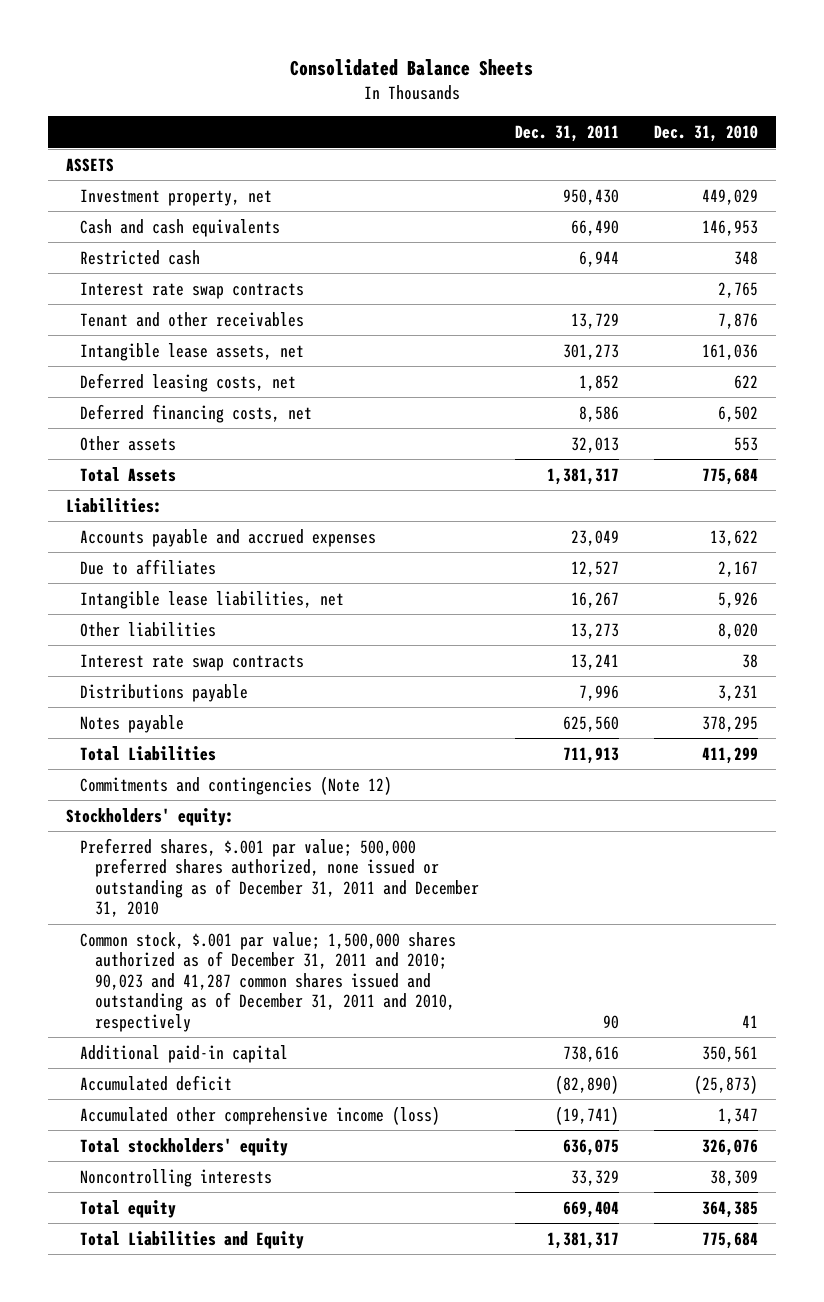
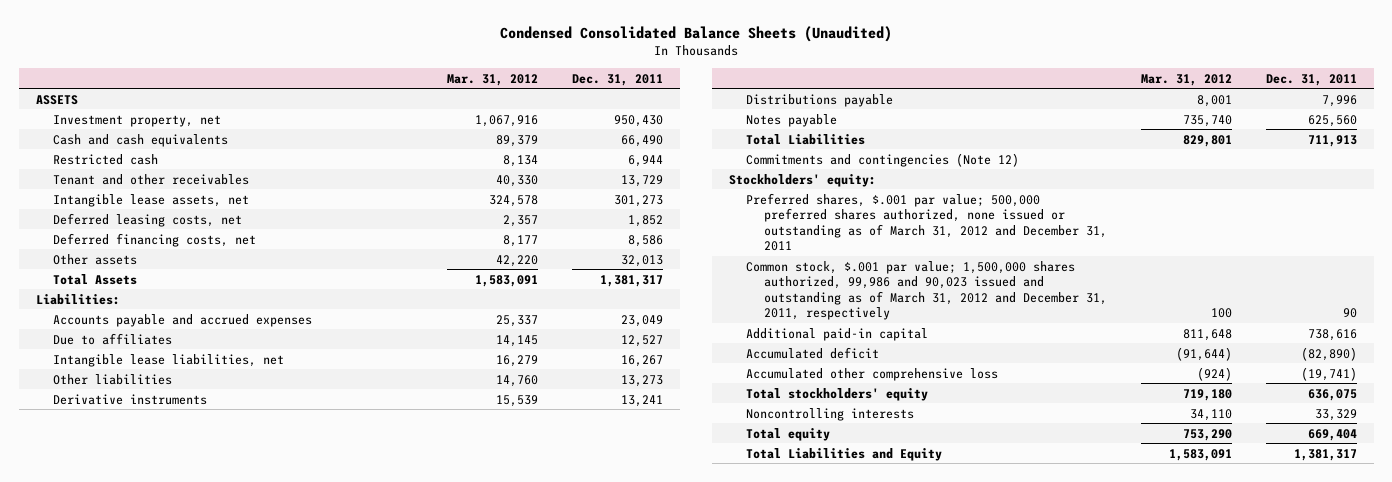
[290,59,534,77] Consolidated Balance Sheets -> [500,26,893,43] Condensed Consolidated Balance Sheets (Unaudited)
[654,124,759,142] Dec. 31, 2010 -> none
none -> [447,73,539,86] Mar. 31, 2012
[80,281,305,299] Interest rate swap contracts -> none
[80,653,305,671] Interest rate swap contracts -> [53,393,208,405] Derivative instruments
[80,837,480,918] Preferred shares, $.001 par value; 500,000 preferred shares authorized, none issued or outstanding as of December 31, 2011 and December 31, 2010 -> [746,192,1107,252] Preferred shares, $.001 par value; 500,000 preferred shares authorized, none issued or outstanding as of March 31, 2012 and December 31, 2011
[80,931,457,1032] Common stock, $.001 par value; 1,500,000 shares authorized as of December 31, 2011 and 2010; 90,023 and 41,287 common shares issued and outstanding as of December 31, 2011 and 2010, respectively -> [746,260,1107,321] Common stock, $.001 par value; 1,500,000 shares authorized, 99,986 and 90,023 issued and outstanding as of March 31, 2012 and December 31, 2011, respectively
[80,1105,441,1125] Accumulated other comprehensive income (loss) -> [746,367,999,381] Accumulated other comprehensive loss

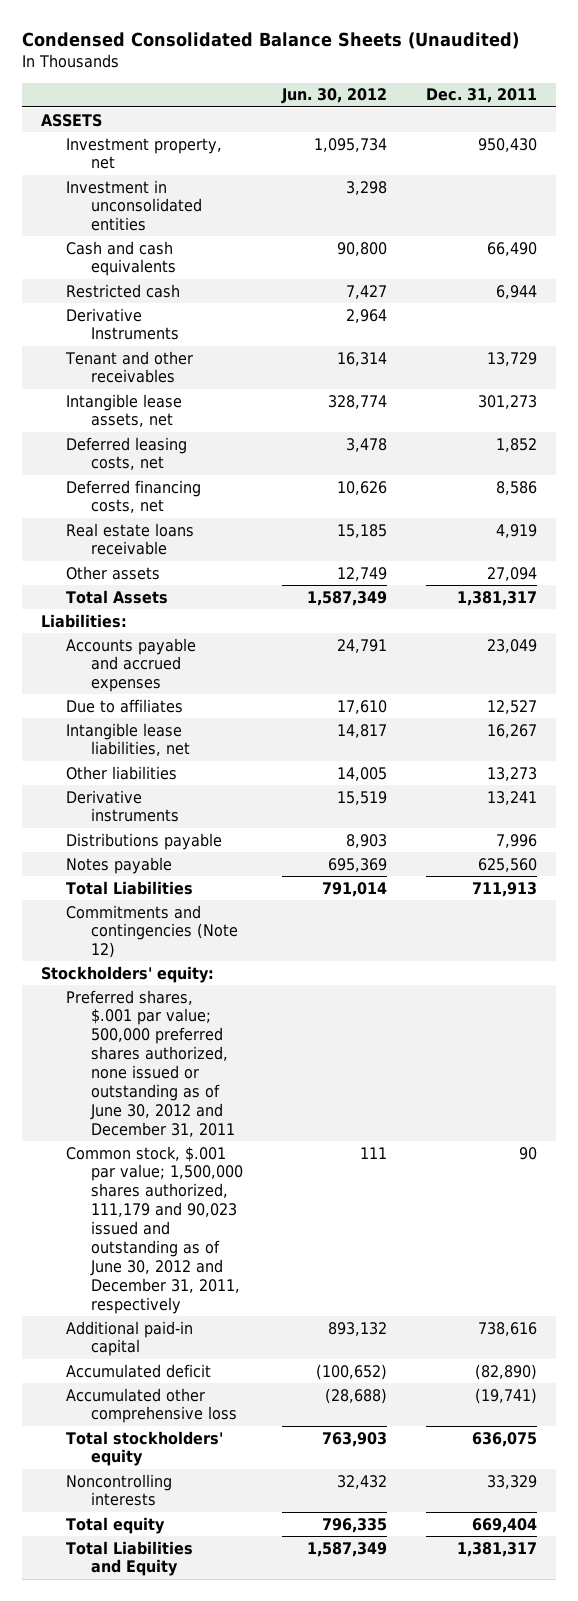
[447,73,539,86] Mar. 31, 2012 -> none
none -> [280,88,387,105] Jun. 30, 2012
none -> [66,179,203,232] Investment in unconsolidated entities
none -> [66,307,180,341] Derivative Instruments
none -> [66,522,195,556] Real estate loans receivable
[621,254,664,267] 32,013 -> [486,566,537,581] 27,094
[746,192,1107,252] Preferred shares, $.001 par value; 500,000 preferred shares authorized, none issued or outstanding as of March 31, 2012 and December 31, 2011 -> [66,989,236,1137] Preferred shares, $.001 par value; 500,000 preferred shares authorized, none issued or outstanding as of June 30, 2012 and December 31, 2011
[746,260,1107,321] Common stock, $.001 par value; 1,500,000 shares authorized, 99,986 and 90,023 issued and outstanding as of March 31, 2012 and December 31, 2011, respectively -> [66,1145,244,1314] Common stock, $.001 par value; 1,500,000 shares authorized, 111,179 and 90,023 issued and outstanding as of June 30, 2012 and December 31, 2011, respectively

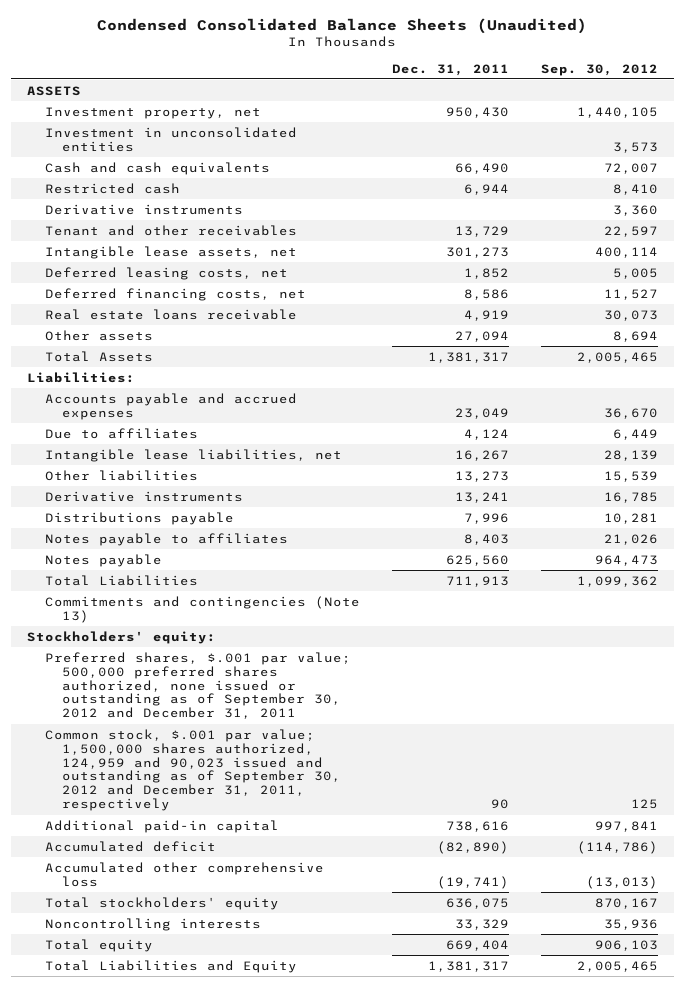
[280,88,387,105] Jun. 30, 2012 -> none
none -> [540,63,658,76] Sep. 30, 2012
[66,307,180,341] Derivative Instruments -> [44,203,243,215] Derivative instruments
[486,699,537,714] 12,527 -> [463,428,509,440] 4,124
none -> [44,532,288,546] Notes payable to affiliates
[66,904,239,959] Commitments and contingencies (Note 12) -> [44,595,360,623] Commitments and contingencies (Note 13)
[66,989,236,1137] Preferred shares, $.001 par value; 500,000 preferred shares authorized, none issued or outstanding as of June 30, 2012 and December 31, 2011 -> [44,651,351,720] Preferred shares, $.001 par value; 500,000 preferred shares authorized, none issued or outstanding as of September 30, 2012 and December 31, 2011
[66,1145,244,1314] Common stock, $.001 par value; 1,500,000 shares authorized, 111,179 and 90,023 issued and outstanding as of June 30, 2012 and December 31, 2011, respectively -> [44,728,342,812] Common stock, $.001 par value; 1,500,000 shares authorized, 124,959 and 90,023 issued and outstanding as of September 30, 2012 and December 31, 2011, respectively

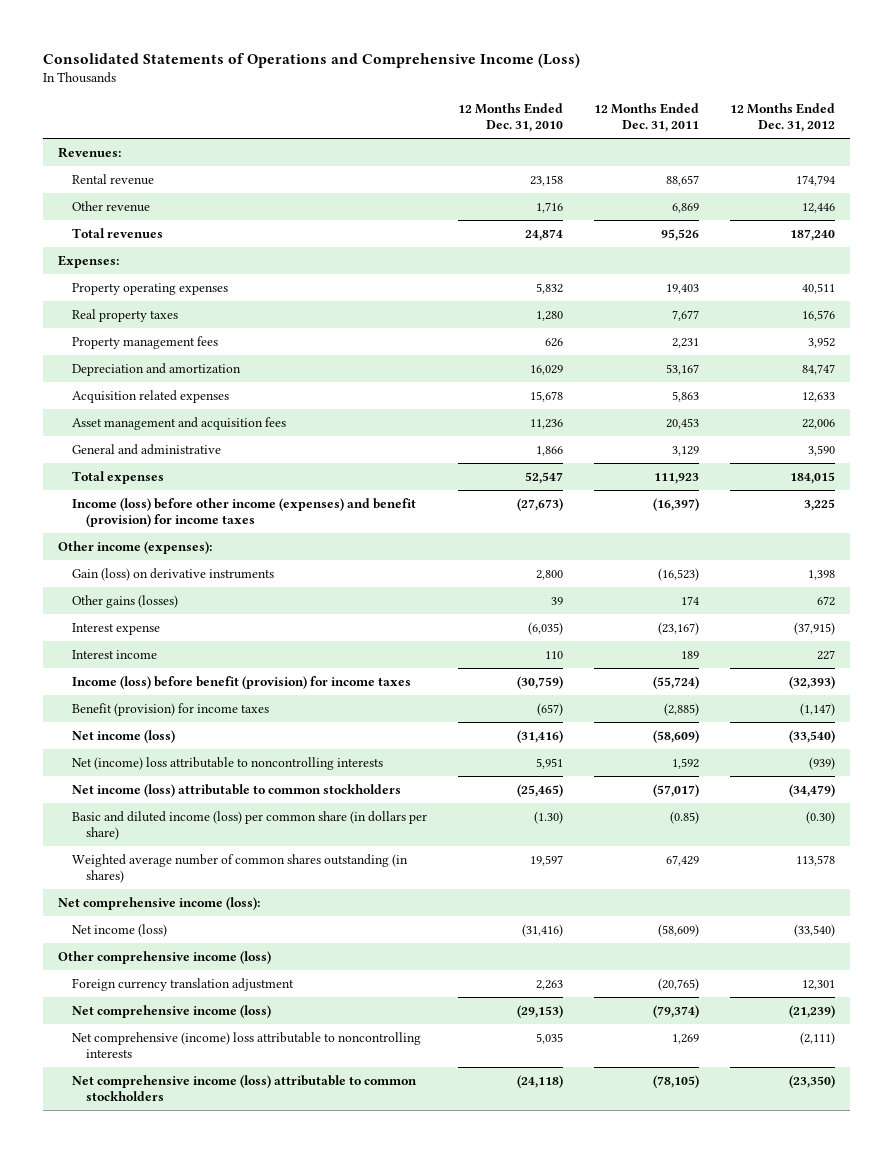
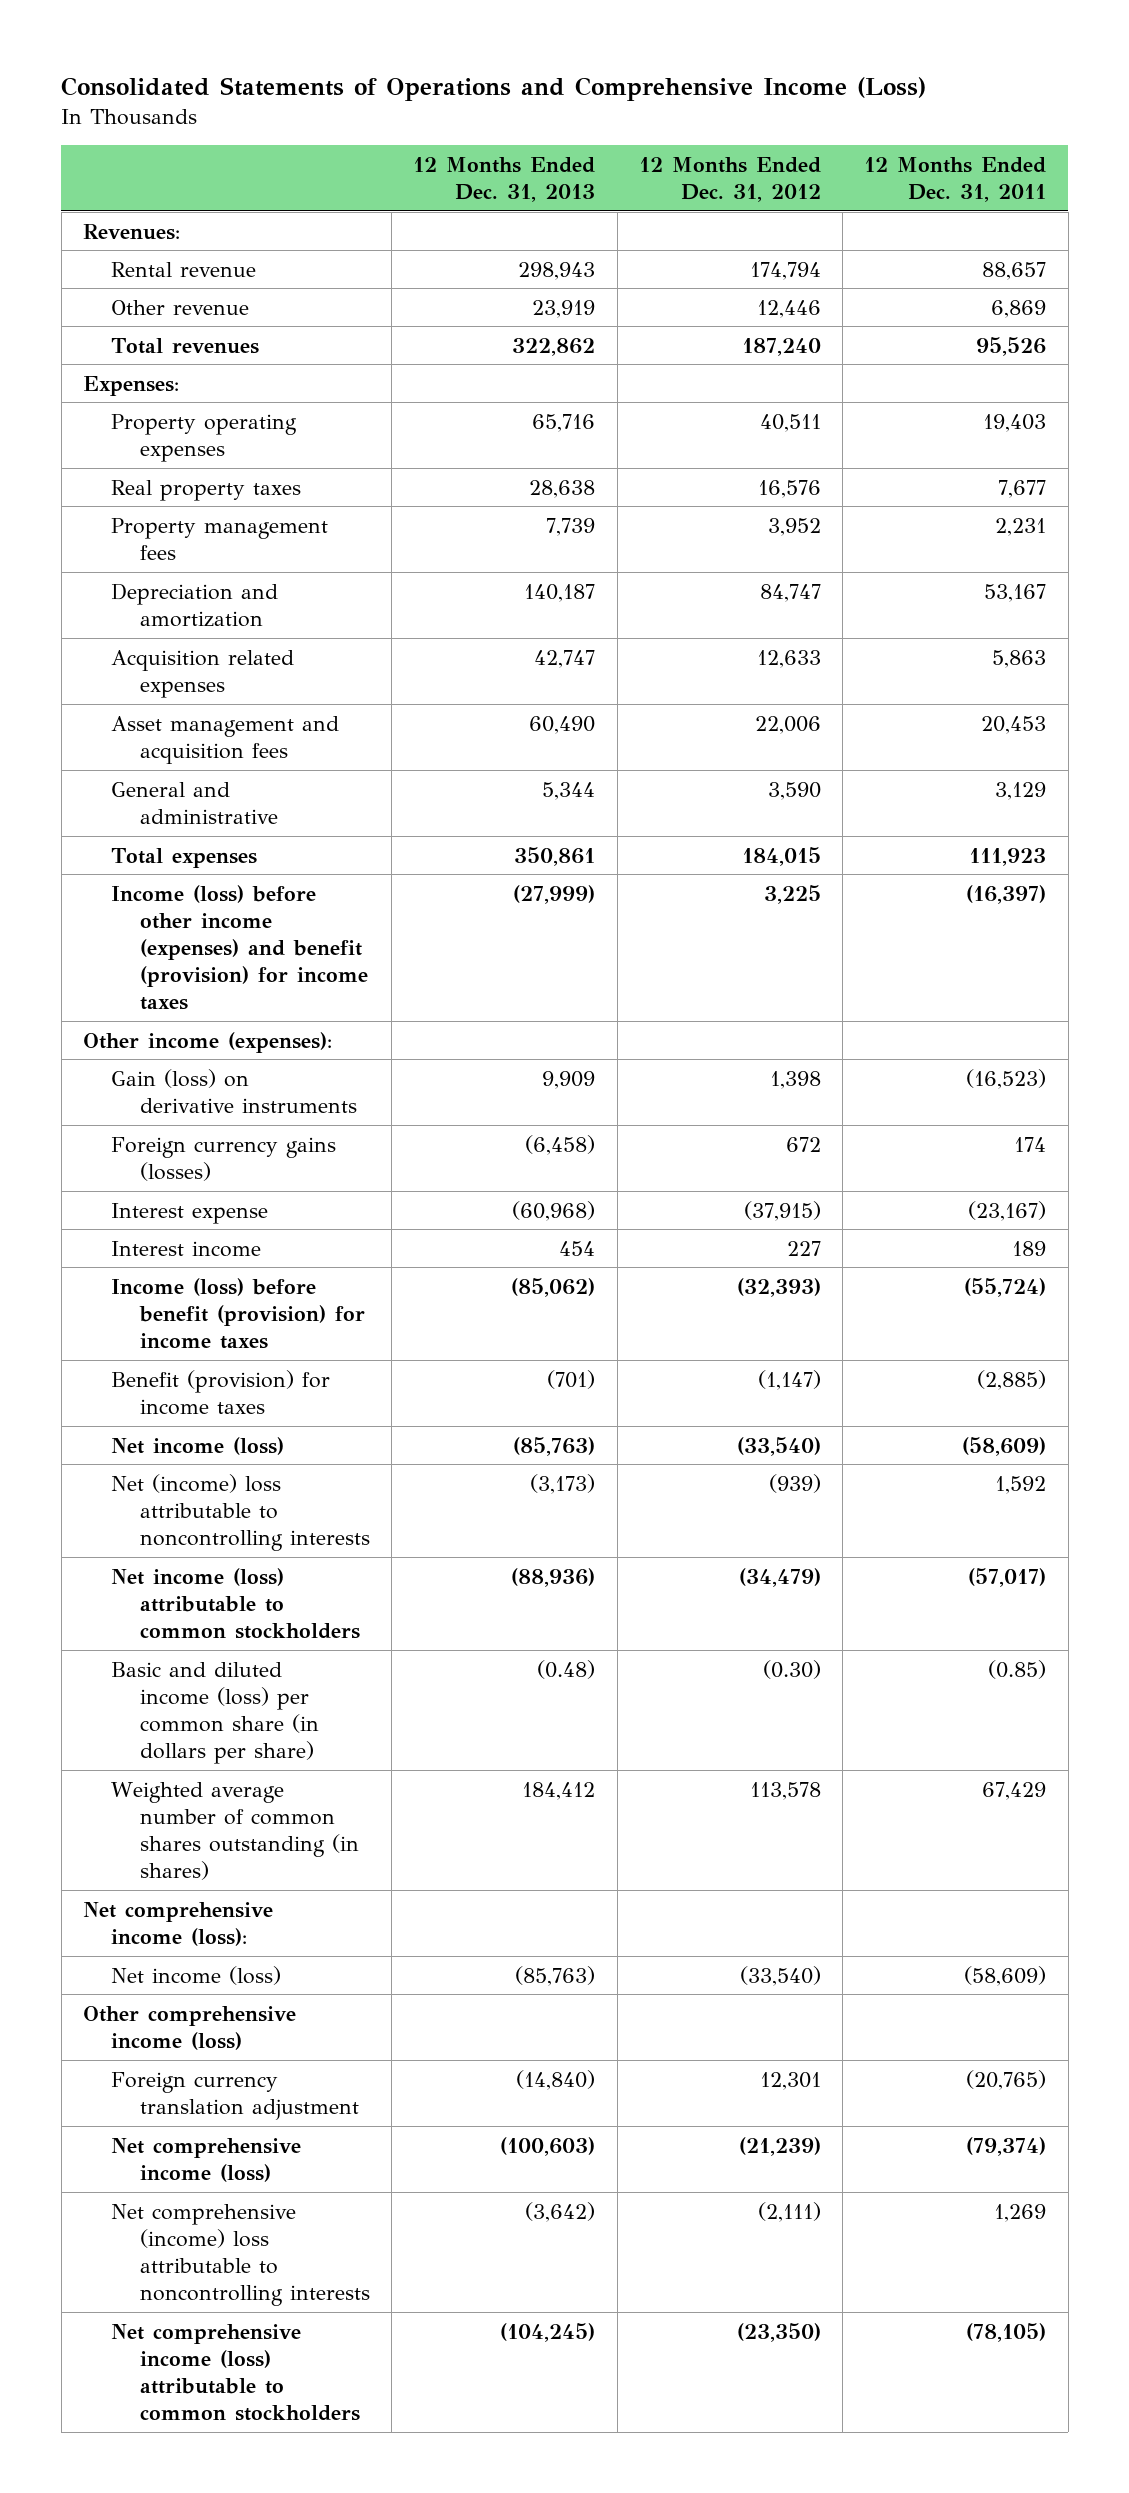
[457,102,563,133] 12 Months Ended Dec. 31, 2010 -> none
none -> [413,156,596,203] 12 Months Ended Dec. 31, 2013
[71,594,178,608] Other gains (losses) -> [111,1136,337,1181] Foreign currency gains (losses)

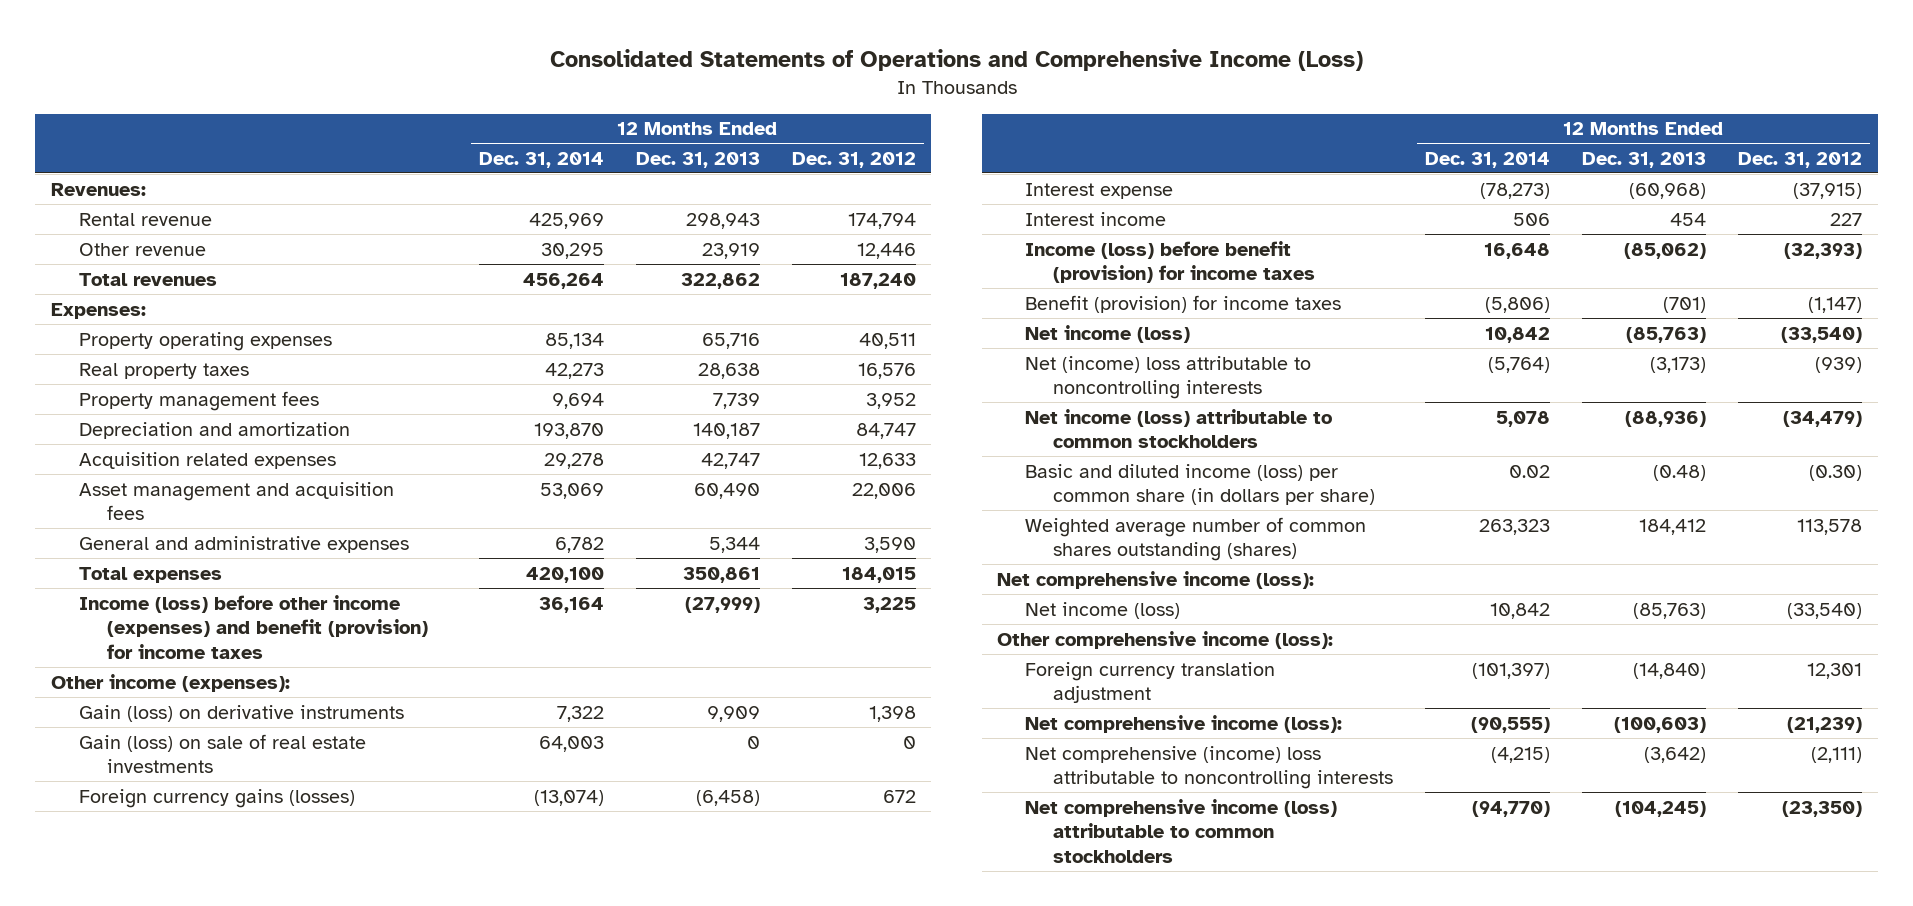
[864,156,1047,203] 12 Months Ended Dec. 31, 2011 -> none
none -> [479,151,605,168] Dec. 31, 2014
[111,781,278,824] General and administrative -> [79,535,410,553] General and administrative expenses
none -> [79,733,367,774] Gain (loss) on sale of real estate investments
[111,1781,359,1880] Weighted average number of common shares outstanding (in shares) -> [1025,516,1367,562] Weighted average number of common shares outstanding (shares)
[82,2005,296,2050] Other comprehensive income (loss) -> [997,630,1334,649] Other comprehensive income (loss):
[111,2137,302,2182] Net comprehensive income (loss) -> [1025,714,1343,733] Net comprehensive income (loss):

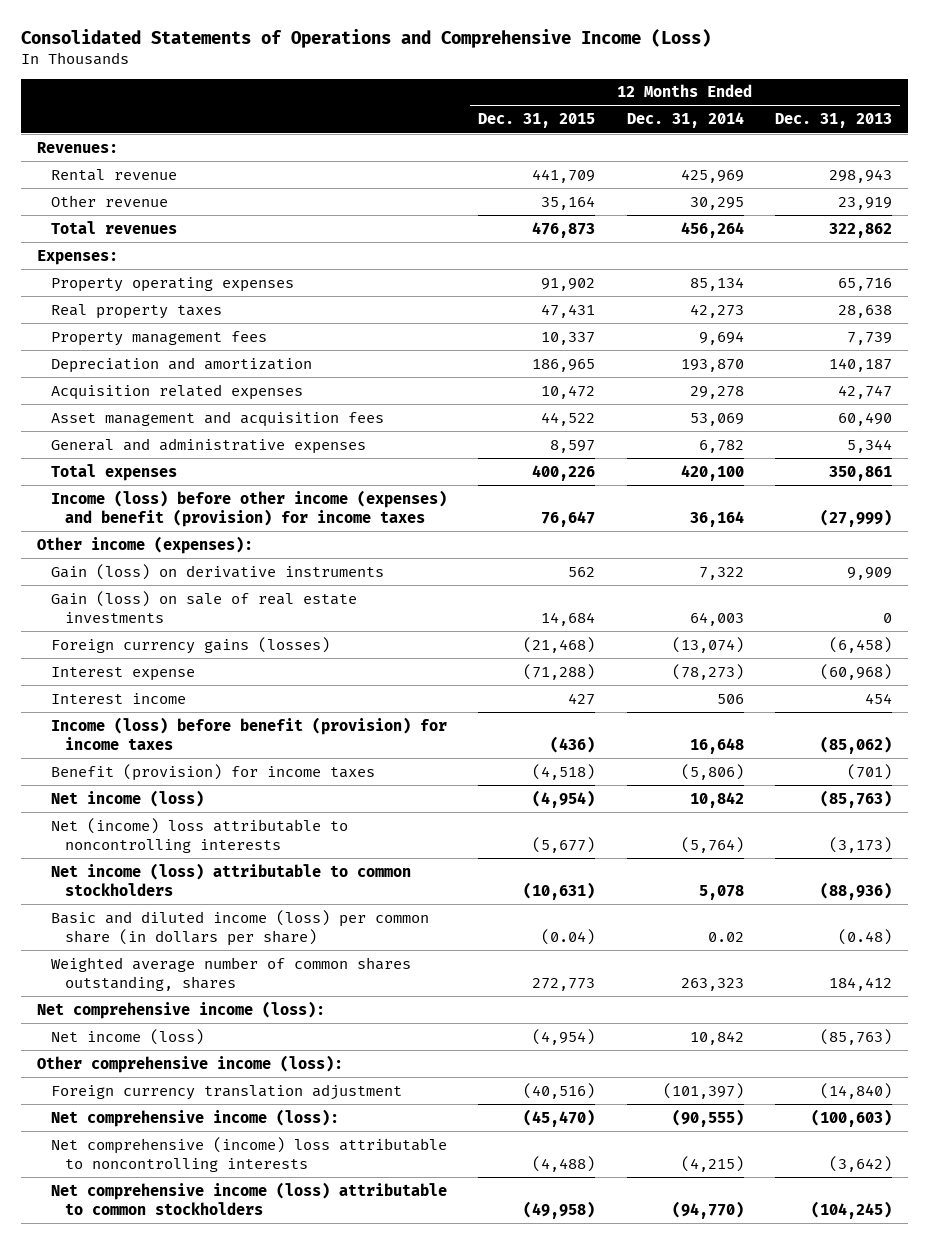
[791,151,916,168] Dec. 31, 2012 -> none
none -> [478,113,596,129] Dec. 31, 2015
[1025,516,1367,562] Weighted average number of common shares outstanding (shares) -> [50,956,411,991] Weighted average number of common shares outstanding, shares

